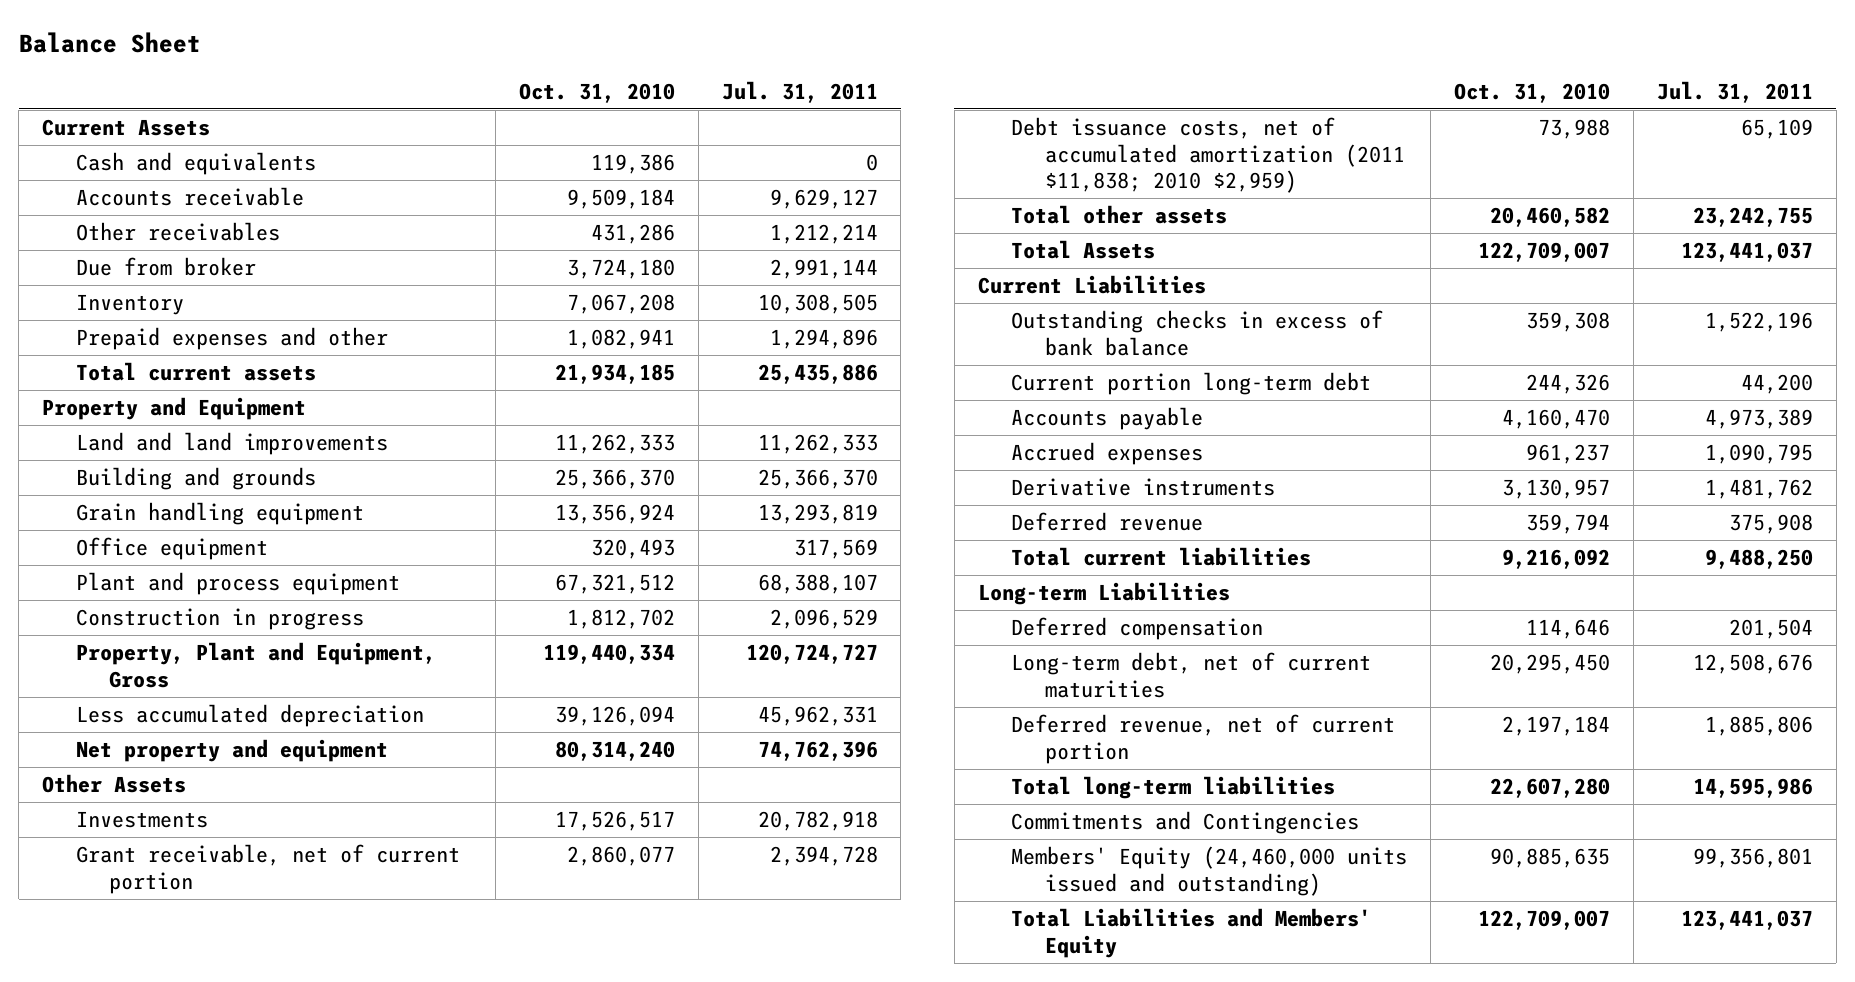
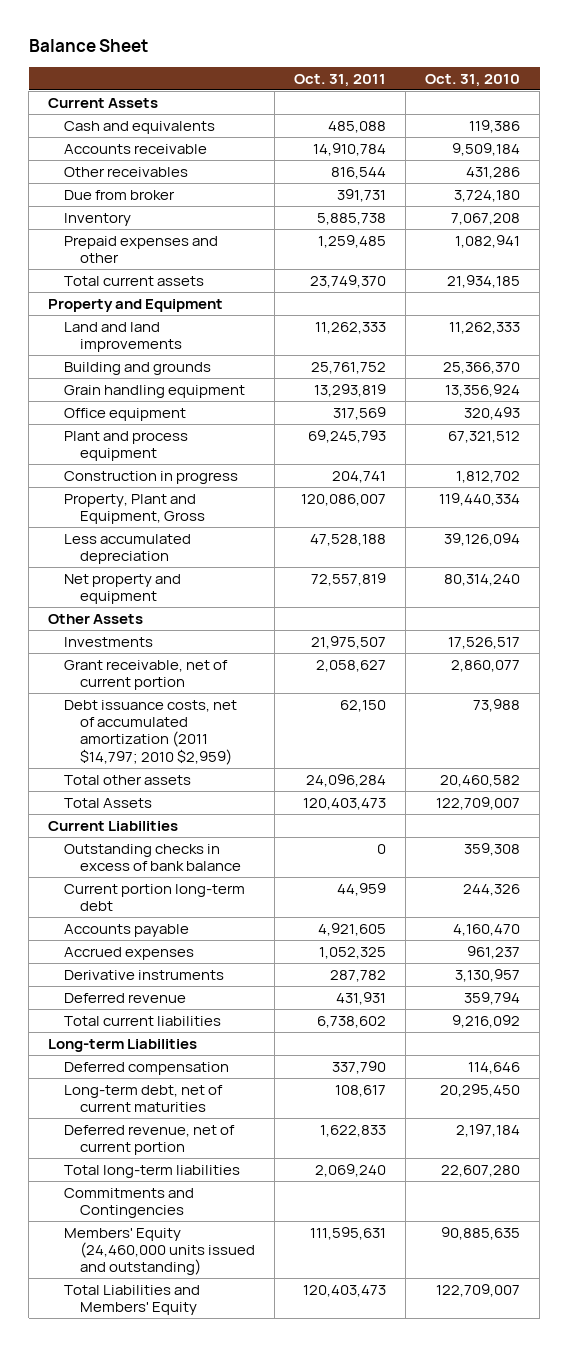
[721,80,878,103] Jul. 31, 2011 -> none
none -> [294,73,387,87] Oct. 31, 2011
[1011,117,1405,193] Debt issuance costs, net of accumulated amortization (2011 $11,838; 2010 $2,959) -> [64,699,238,765] Debt issuance costs, net of accumulated amortization (2011 $14,797; 2010 $2,959)

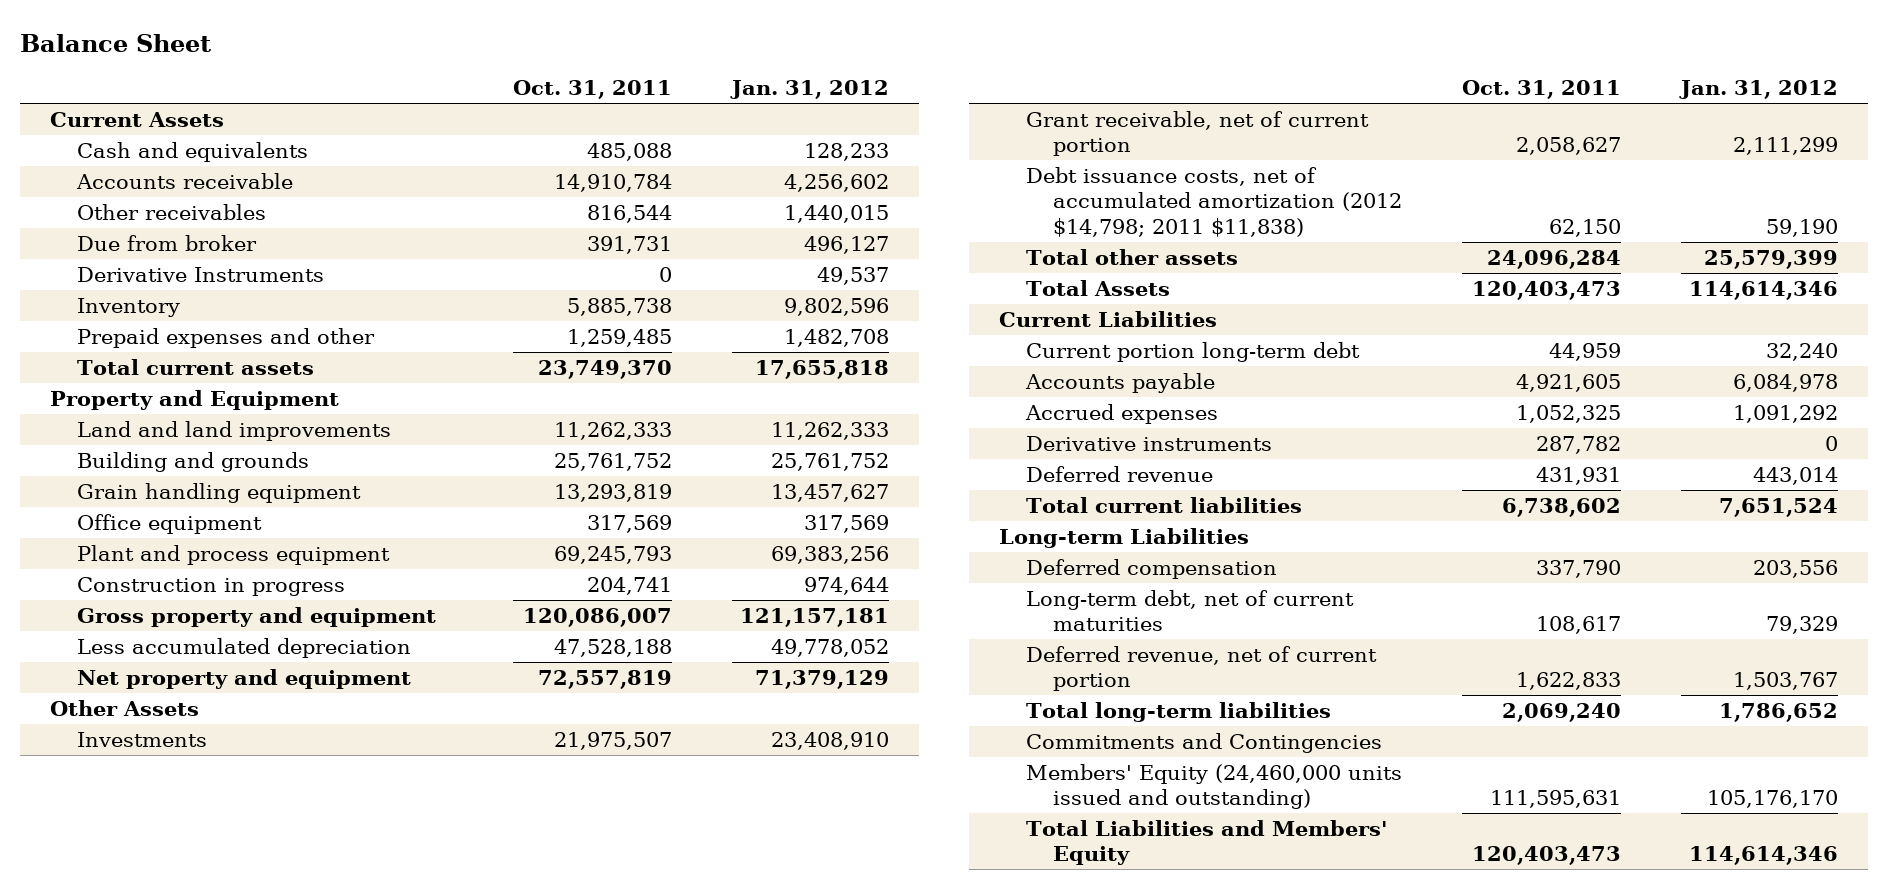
[425,73,521,87] Oct. 31, 2010 -> none
none -> [729,80,889,100] Jan. 31, 2012
none -> [77,266,325,282] Derivative Instruments
[64,493,206,525] Property, Plant and Equipment, Gross -> [77,606,437,627] Gross property and equipment
[64,699,238,765] Debt issuance costs, net of accumulated amortization (2011 $14,797; 2010 $2,959) -> [1026,166,1403,237] Debt issuance costs, net of accumulated amortization (2012 $14,798; 2011 $11,838)
[64,843,242,872] Outstanding checks in excess of bank balance -> none

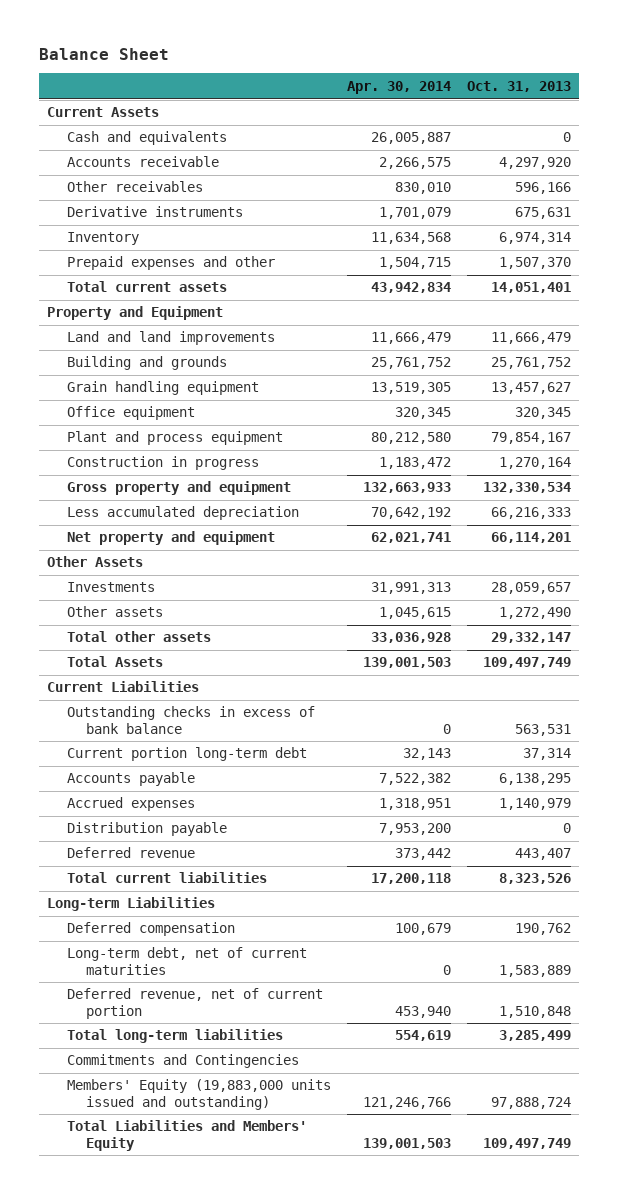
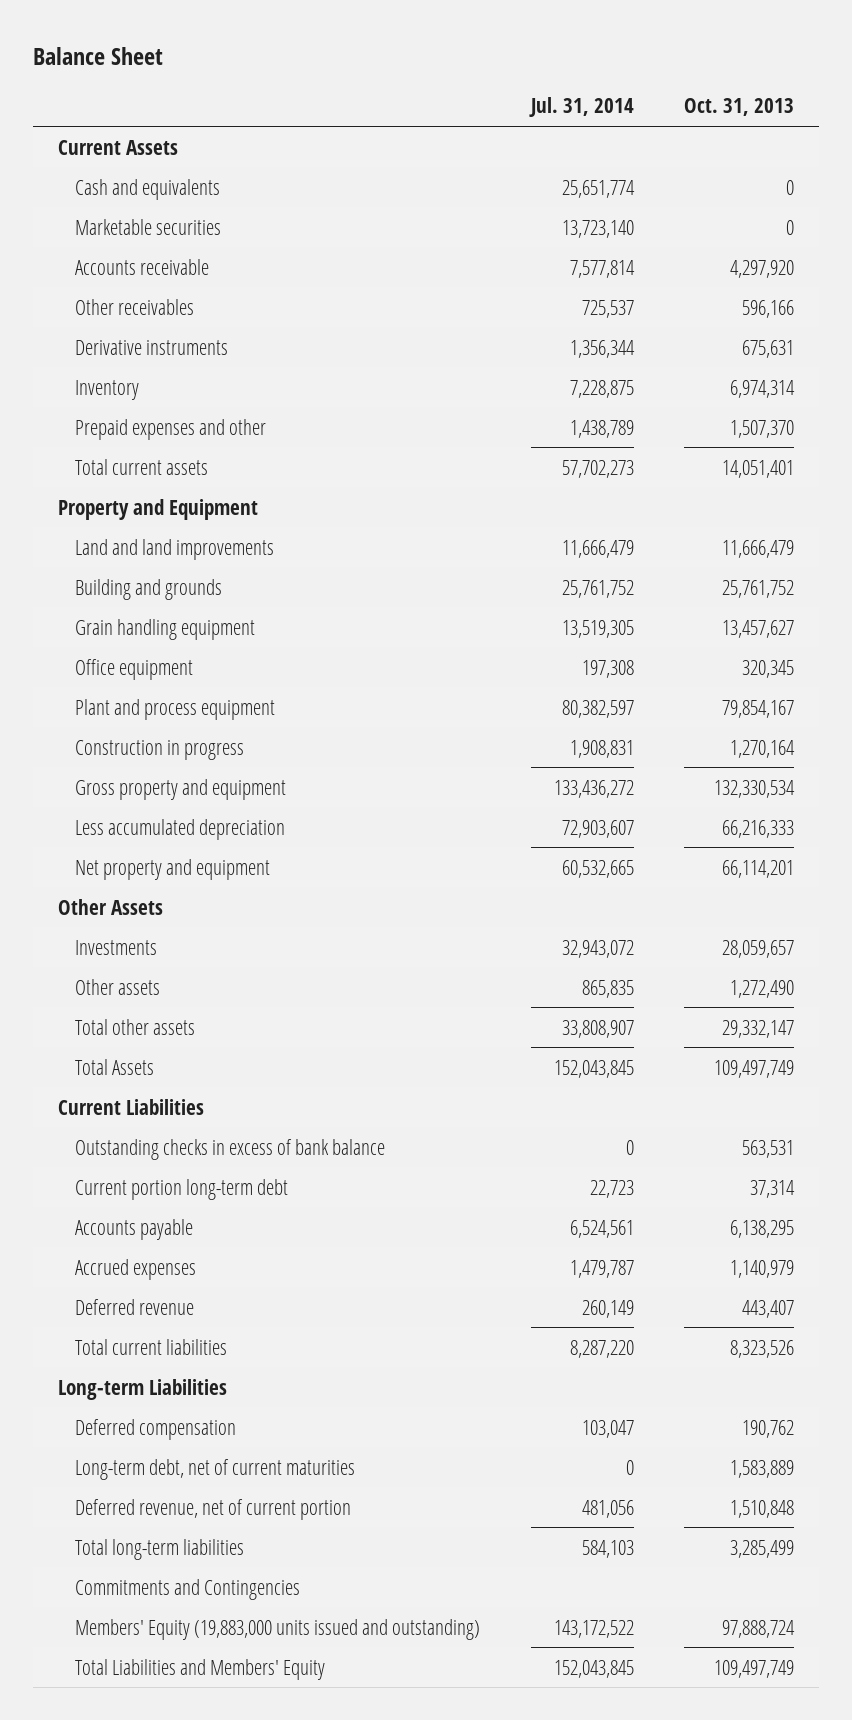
[346,80,451,94] Apr. 30, 2014 -> none
none -> [528,97,634,118] Jul. 31, 2014
none -> [75,218,222,235] Marketable securities
[66,822,227,837] Distribution payable -> none

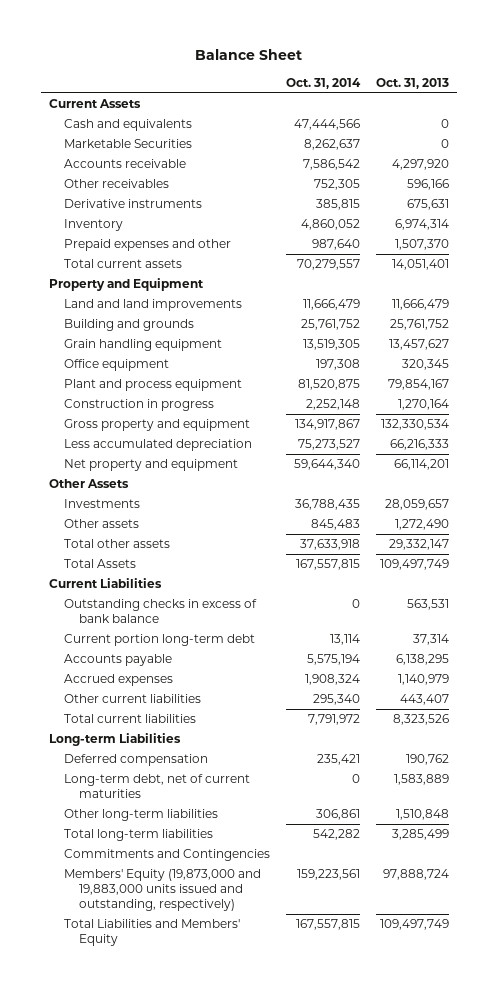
[528,97,634,118] Jul. 31, 2014 -> none
none -> [286,77,362,89] Oct. 31, 2014
[75,218,222,235] Marketable securities -> [64,139,193,149] Marketable Securities
[75,1298,195,1315] Deferred revenue -> [64,694,202,704] Other current liabilities
[75,1498,352,1520] Deferred revenue, net of current portion -> [64,809,219,822] Other long-term liabilities
[75,1618,481,1640] Members' Equity (19,883,000 units issued and outstanding) -> [64,869,262,912] Members' Equity (19,873,000 and 19,883,000 units issued and outstanding, respectively)

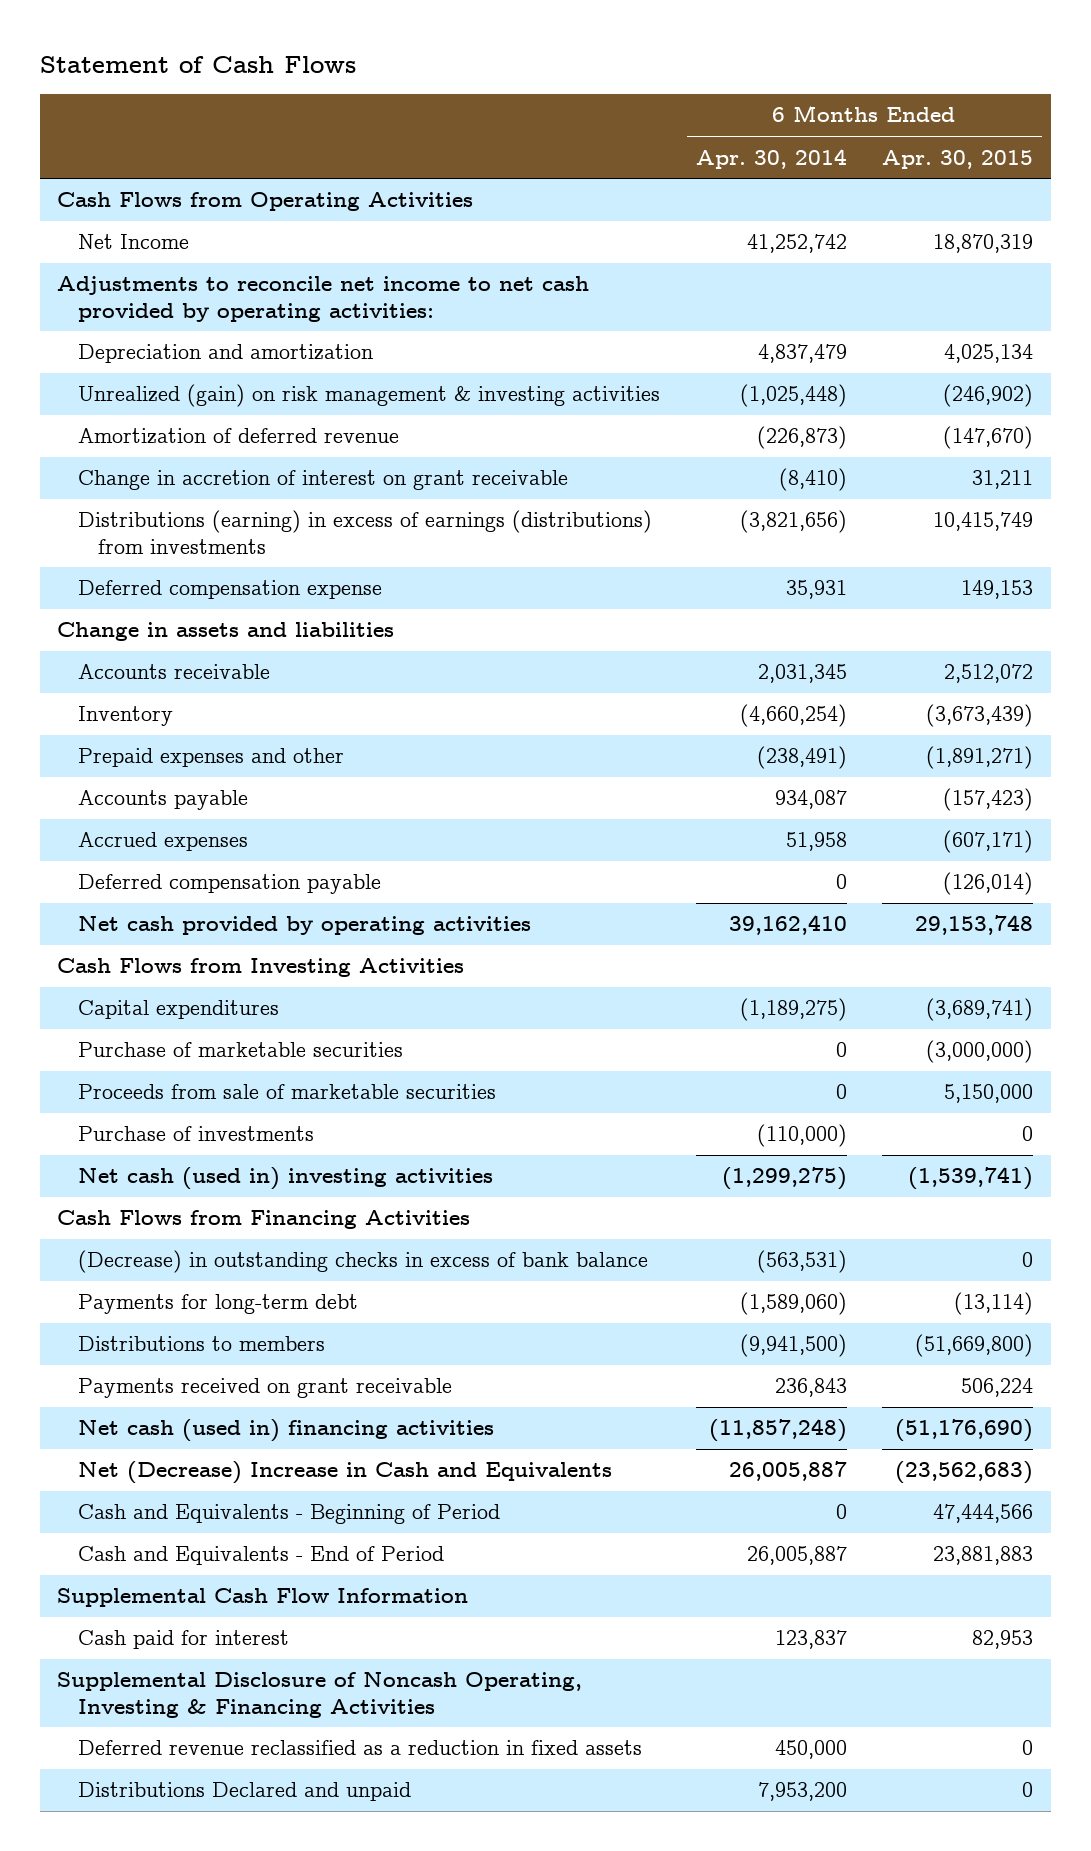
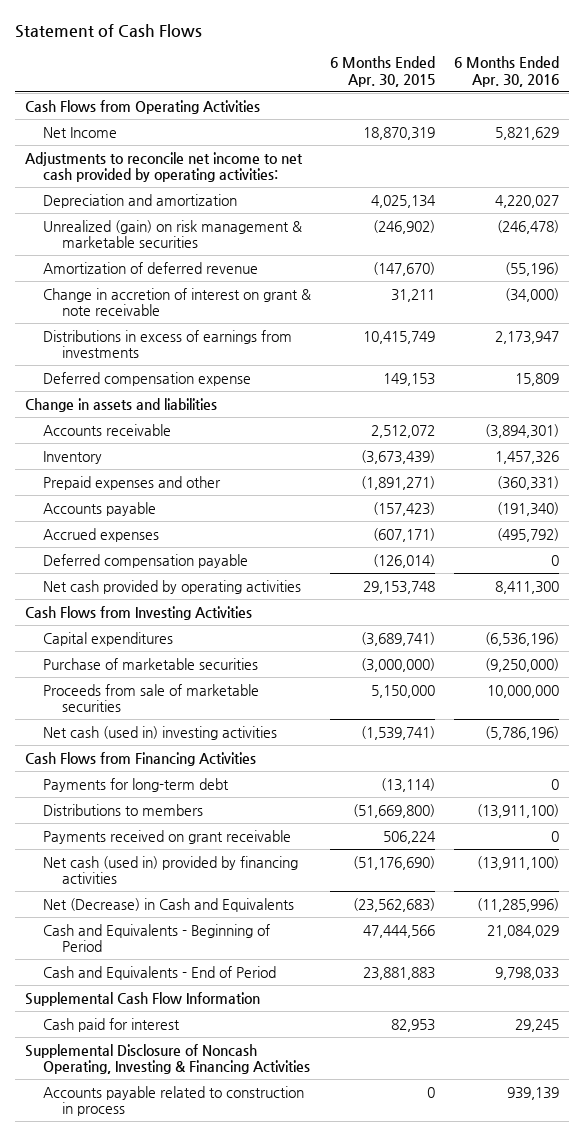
[695,148,847,169] Apr. 30, 2014 -> none
none -> [454,56,560,87] 6 Months Ended Apr. 30, 2016
[77,384,660,408] Unrealized (gain) on risk management & investing activities -> [43,219,303,248] Unrealized (gain) on risk management & marketable securities
[77,470,568,491] Change in accretion of interest on grant receivable -> [43,287,312,316] Change in accretion of interest on grant & note receivable
[77,510,652,554] Distributions (earning) in excess of earnings (distributions) from investments -> [43,329,293,358] Distributions in excess of earnings from investments
[77,1126,314,1142] Purchase of investments -> none
[77,1250,648,1274] (Decrease) in outstanding checks in excess of bank balance -> none
[77,1419,494,1443] Net cash (used in) financing activities -> [43,855,299,884] Net cash (used in) provided by financing activities
[77,1461,612,1485] Net (Decrease) Increase in Cash and Equivalents -> [43,897,295,912] Net (Decrease) in Cash and Equivalents
[77,1740,642,1756] Deferred revenue reclassified as a reduction in fixed assets -> none
[77,1782,411,1802] Distributions Declared and unpaid -> none
none -> [43,1085,305,1116] Accounts payable related to construction in process

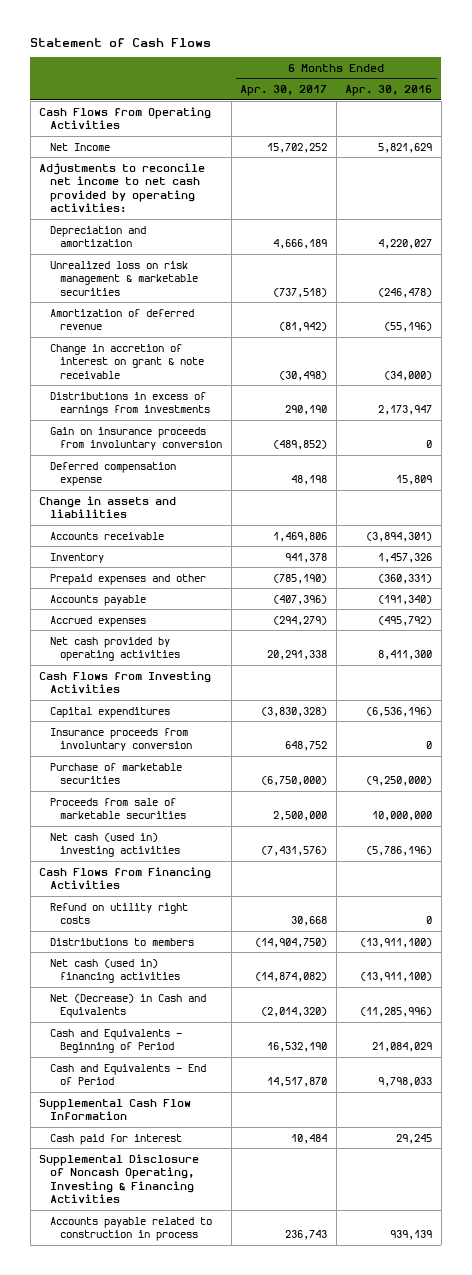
[330,56,436,87] 6 Months Ended Apr. 30, 2015 -> none
none -> [240,85,328,97] Apr. 30, 2017
[43,219,303,248] Unrealized (gain) on risk management & marketable securities -> [49,260,199,296] Unrealized loss on risk management & marketable securities
none -> [49,426,223,451] Gain on insurance proceeds from involuntary conversion
[43,553,249,568] Deferred compensation payable -> none
none -> [49,727,193,752] Insurance proceeds from involuntary conversion
[43,777,230,792] Payments for long-term debt -> none
none -> [49,902,188,925] Refund on utility right costs
[43,829,292,844] Payments received on grant receivable -> none
[43,855,299,884] Net cash (used in) provided by financing activities -> [49,958,181,984] Net cash (used in) financing activities

